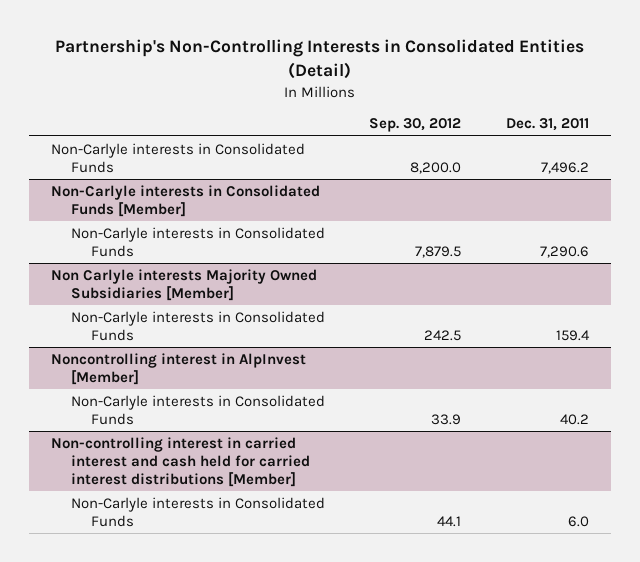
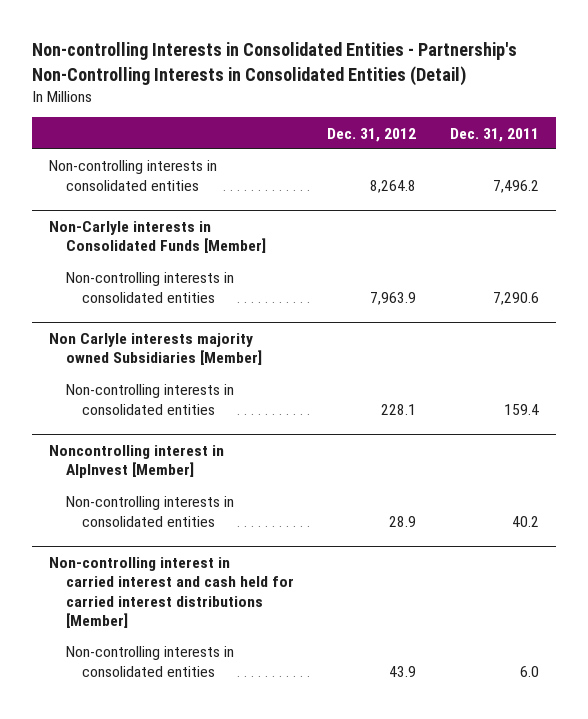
[54,39,584,79] Partnership's Non-Controlling Interests in Consolidated Entities (Detail) -> [32,42,518,86] Non-controlling Interests in Consolidated Entities - Partnership's Non-Controlling Interests in Consolidated Entities (Detail)
[369,118,462,133] Sep. 30, 2012 -> none
none -> [327,127,417,142] Dec. 31, 2012
[50,142,305,173] Non-Carlyle interests in Consolidated Funds -> [49,160,218,191] Non-controlling interests in consolidated entities
[70,226,325,257] Non-Carlyle interests in Consolidated Funds -> [65,272,234,303] Non-controlling interests in consolidated entities
[50,268,317,301] Non Carlyle interests Majority Owned Subsidiaries [Member] -> [49,332,262,366] Non Carlyle interests majority owned Subsidiaries [Member]
[70,310,325,341] Non-Carlyle interests in Consolidated Funds -> [65,384,234,415] Non-controlling interests in consolidated entities
[70,394,325,425] Non-Carlyle interests in Consolidated Funds -> [65,496,234,527] Non-controlling interests in consolidated entities
[70,496,325,527] Non-Carlyle interests in Consolidated Funds -> [65,646,234,677] Non-controlling interests in consolidated entities

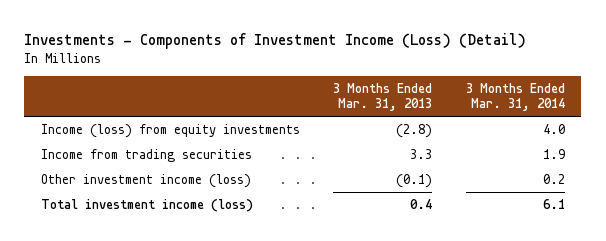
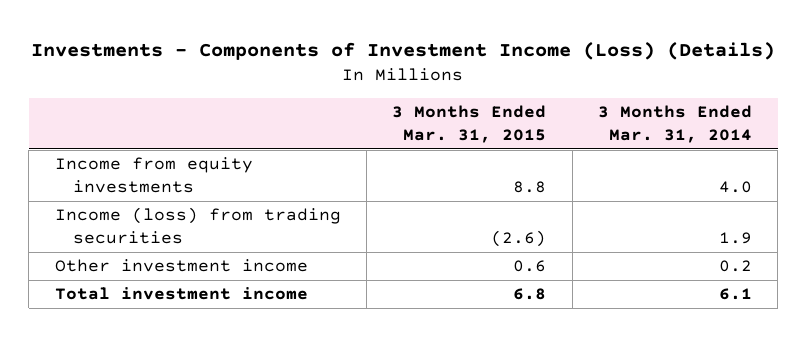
[24,32,527,49] Investments - Components of Investment Income (Loss) (Detail) -> [31,42,776,61] Investments - Components of Investment Income (Loss) (Details)
[333,82,433,112] 3 Months Ended Mar. 31, 2013 -> none
none -> [392,105,547,144] 3 Months Ended Mar. 31, 2015
[41,124,301,139] Income (loss) from equity investments -> [54,157,253,194] Income from equity investments
[41,149,253,163] Income from trading securities -> [54,207,341,245] Income (loss) from trading securities
[41,174,252,189] Other investment income (loss) -> [54,259,308,273] Other investment income
[41,199,254,213] Total investment income (loss) -> [54,287,308,301] Total investment income

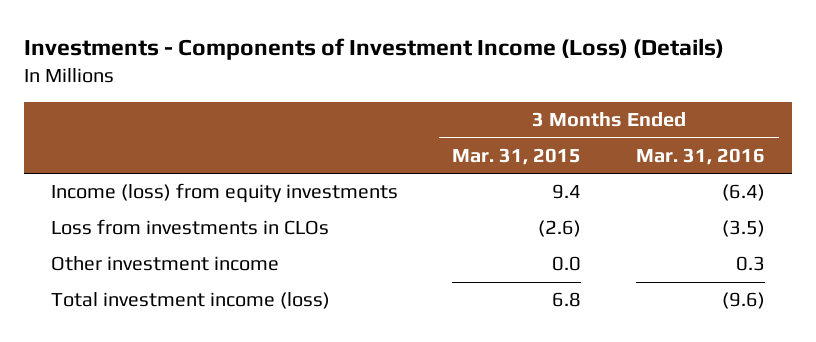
[598,105,753,144] 3 Months Ended Mar. 31, 2014 -> none
none -> [636,147,766,165] Mar. 31, 2016
[54,157,253,194] Income from equity investments -> [50,183,398,204] Income (loss) from equity investments
[513,181,547,194] 8.8 -> [552,184,582,200] 9.4
[54,207,341,245] Income (loss) from trading securities -> [50,219,329,236] Loss from investments in CLOs
[513,260,547,273] 0.6 -> [552,256,582,272] 0.0
[54,287,308,301] Total investment income -> [50,292,330,310] Total investment income (loss)

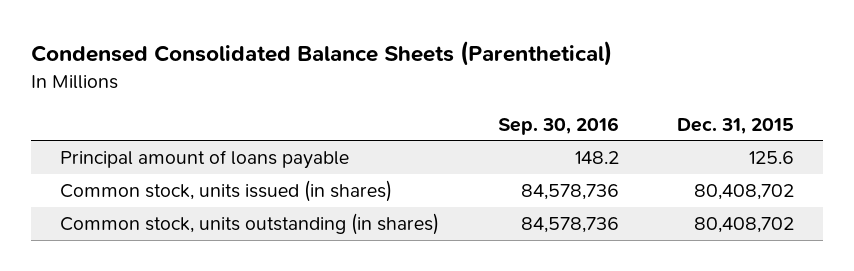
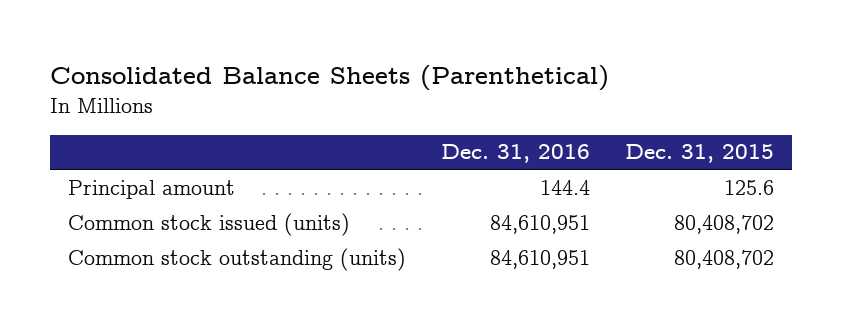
[30,41,612,67] Condensed Consolidated Balance Sheets (Parenthetical) -> [50,64,610,91] Consolidated Balance Sheets (Parenthetical)
[497,116,619,135] Sep. 30, 2016 -> none
none -> [441,144,591,164] Dec. 31, 2016
[60,150,350,170] Principal amount of loans payable -> [67,179,235,199] Principal amount
[60,180,393,203] Common stock, units issued (in shares) -> [67,212,350,236] Common stock issued (units)
[60,213,440,236] Common stock, units outstanding (in shares) -> [67,247,406,271] Common stock outstanding (units)

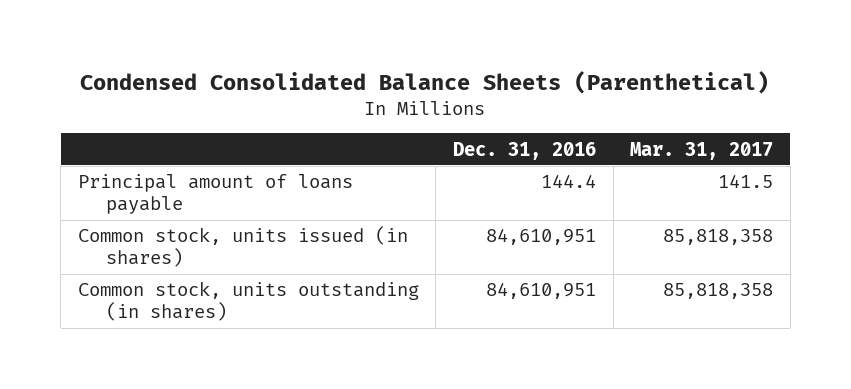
[50,64,610,91] Consolidated Balance Sheets (Parenthetical) -> [80,70,770,94] Condensed Consolidated Balance Sheets (Parenthetical)
[625,144,775,164] Dec. 31, 2015 -> none
none -> [630,141,774,160] Mar. 31, 2017
[67,179,235,199] Principal amount -> [77,174,353,215] Principal amount of loans payable
[67,212,350,236] Common stock issued (units) -> [77,226,408,268] Common stock, units issued (in shares)
[67,247,406,271] Common stock outstanding (units) -> [77,281,419,322] Common stock, units outstanding (in shares)

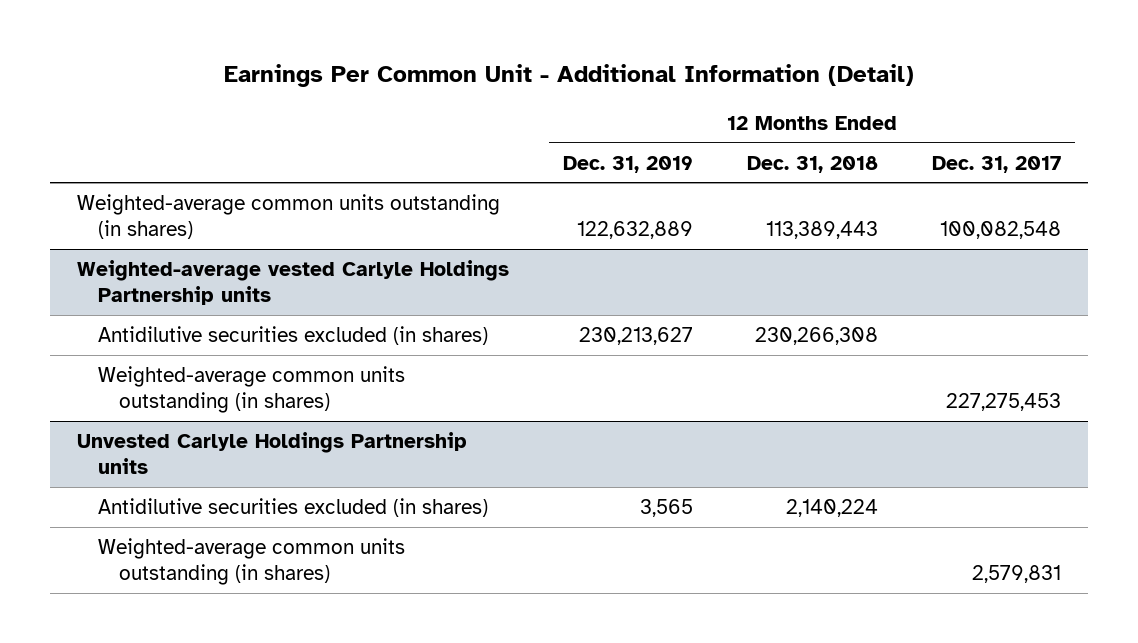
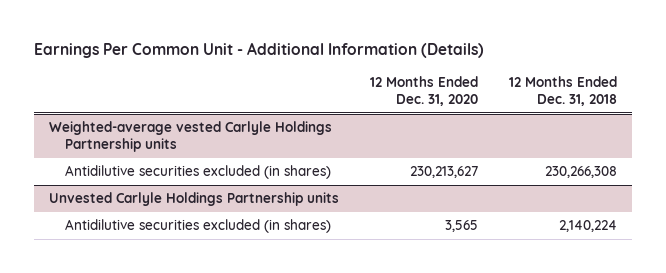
[224,64,915,88] Earnings Per Common Unit - Additional Information (Detail) -> [34,41,485,58] Earnings Per Common Unit - Additional Information (Details)
[562,155,693,173] Dec. 31, 2019 -> none
[932,155,1062,173] Dec. 31, 2017 -> none
none -> [370,75,479,106] 12 Months Ended Dec. 31, 2020
[76,193,500,240] Weighted-average common units outstanding (in shares) -> none
[97,365,405,414] Weighted-average common units outstanding (in shares) -> none
[97,537,405,586] Weighted-average common units outstanding (in shares) -> none

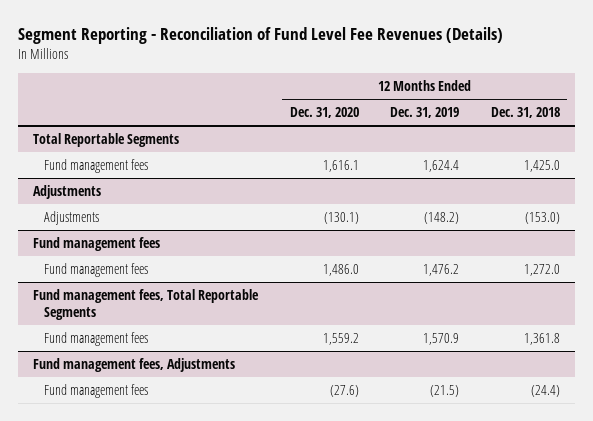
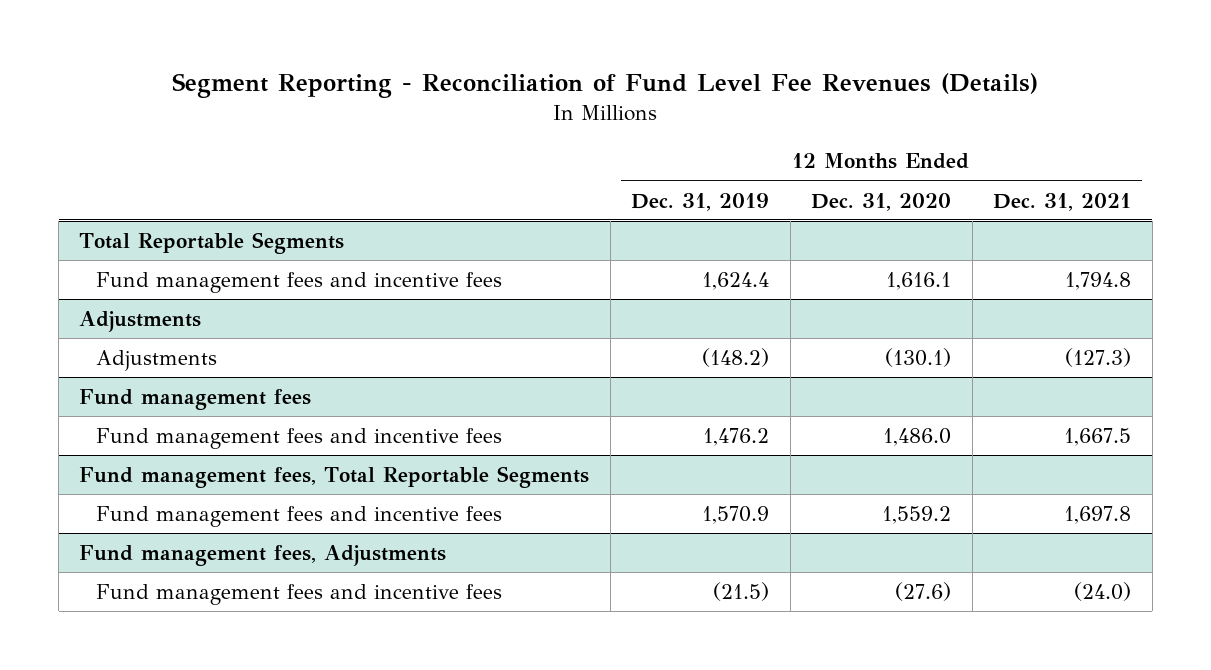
[490,107,560,119] Dec. 31, 2018 -> none
none -> [993,192,1132,211] Dec. 31, 2021
[44,159,149,174] Fund management fees -> [96,271,503,293] Fund management fees and incentive fees
[44,263,149,278] Fund management fees -> [96,427,503,449] Fund management fees and incentive fees
[44,332,149,347] Fund management fees -> [96,505,503,527] Fund management fees and incentive fees
[44,384,149,399] Fund management fees -> [96,583,503,605] Fund management fees and incentive fees

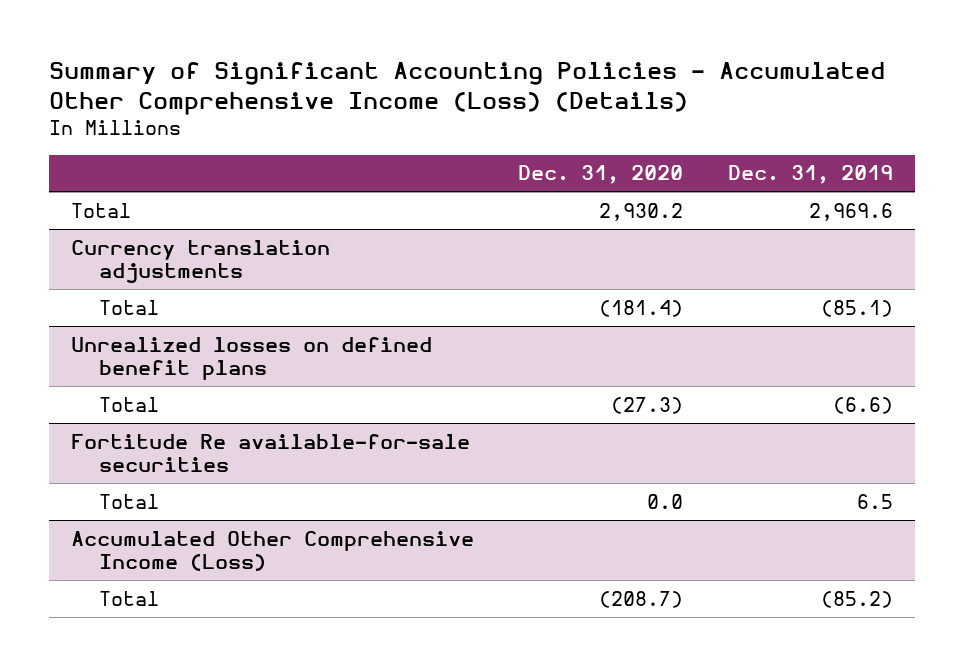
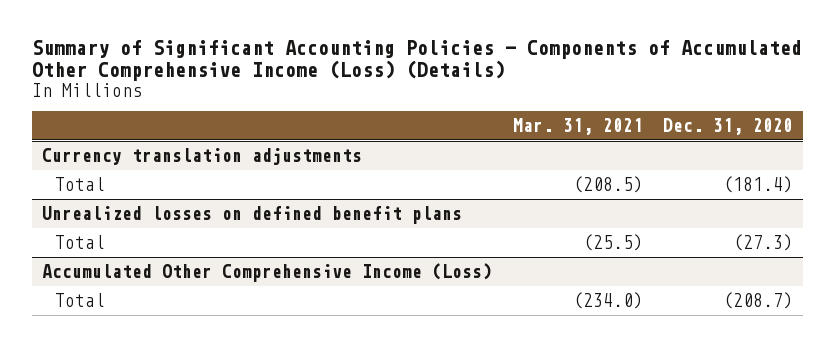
[48,61,885,115] Summary of Significant Accounting Policies - Accumulated Other Comprehensive Income (Loss) (Details) -> [32,39,803,82] Summary of Significant Accounting Policies - Components of Accumulated Other Comprehensive Income (Loss) (Details)
[727,165,893,185] Dec. 31, 2019 -> none
none -> [512,118,643,136] Mar. 31, 2021
[70,202,131,218] Total -> none
[70,433,470,472] Fortitude Re available-for-sale securities -> none
[98,493,159,509] Total -> none

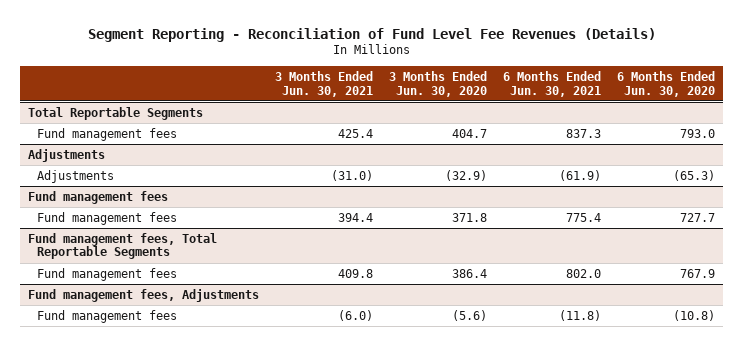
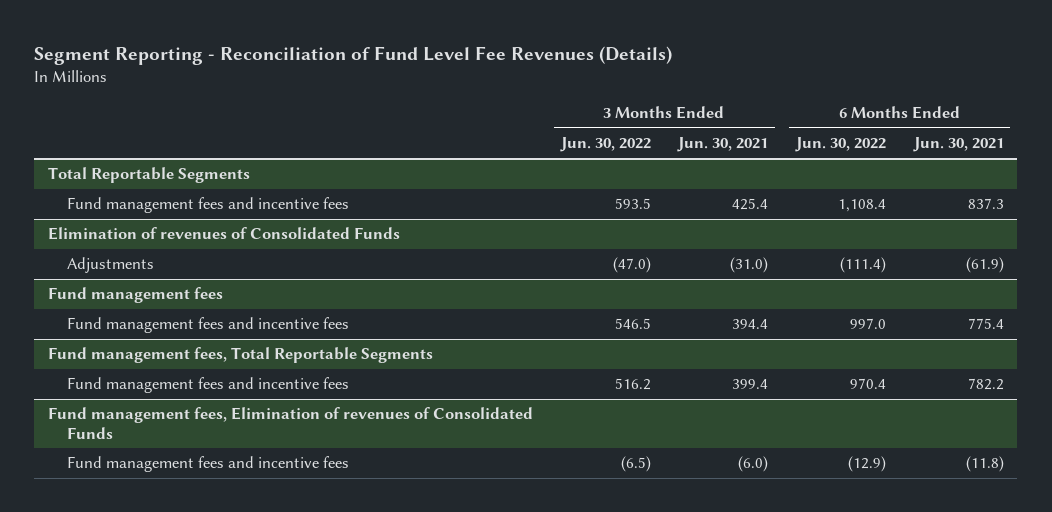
[389,71,488,97] 3 Months Ended Jun. 30, 2020 -> none
[617,71,716,97] 6 Months Ended Jun. 30, 2020 -> none
none -> [559,137,651,153] Jun. 30, 2022
none -> [794,137,886,153] Jun. 30, 2022
[37,127,178,141] Fund management fees -> [67,197,350,214] Fund management fees and incentive fees
[28,148,106,162] Adjustments -> [48,227,401,241] Elimination of revenues of Consolidated Funds
[37,211,178,225] Fund management fees -> [67,317,350,334] Fund management fees and incentive fees
[28,288,260,302] Fund management fees, Adjustments -> none
[37,267,178,281] Fund management fees -> [67,377,350,394] Fund management fees and incentive fees
[338,268,374,278] 409.8 -> [732,379,769,390] 399.4
[566,268,602,278] 802.0 -> [967,378,1004,391] 782.2
none -> [48,407,534,439] Fund management fees, Elimination of revenues of Consolidated Funds
[37,309,178,323] Fund management fees -> [67,456,350,473] Fund management fees and incentive fees

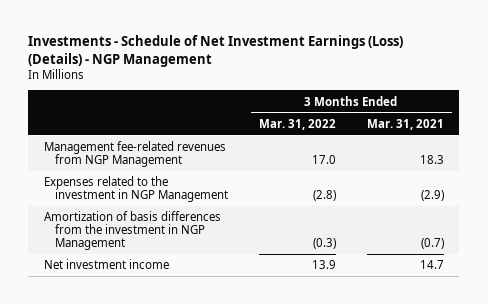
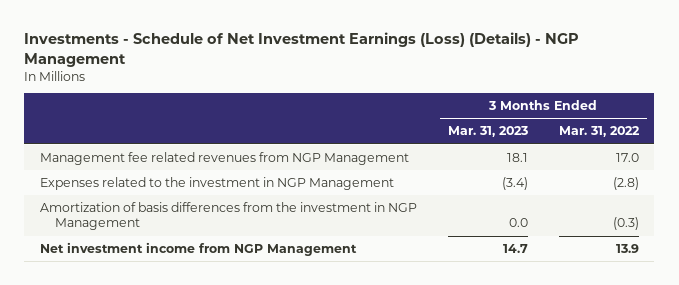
[366,118,444,130] Mar. 31, 2021 -> none
none -> [447,126,528,138] Mar. 31, 2023
[43,141,226,168] Management fee-related revenues from NGP Management -> [39,152,409,166] Management fee related revenues from NGP Management
[43,259,169,270] Net investment income -> [39,242,357,257] Net investment income from NGP Management

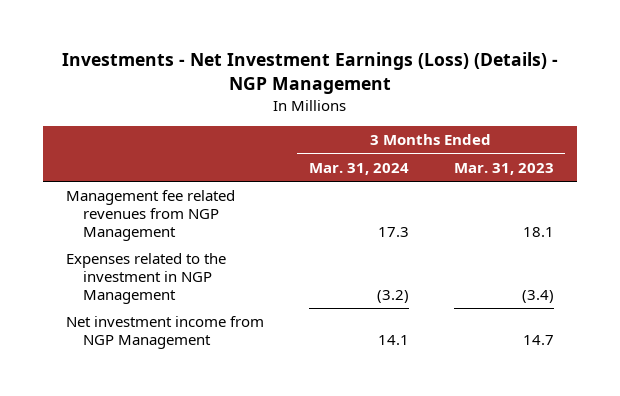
[24,31,580,67] Investments - Schedule of Net Investment Earnings (Loss) (Details) - NGP Management -> [61,52,558,95] Investments - Net Investment Earnings (Loss) (Details) - NGP Management
[558,126,640,138] Mar. 31, 2022 -> none
none -> [308,162,409,175] Mar. 31, 2024
[39,202,417,231] Amortization of basis differences from the investment in NGP Management -> none

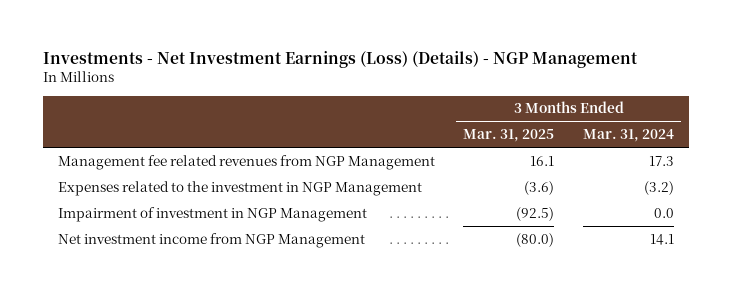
[454,162,555,175] Mar. 31, 2023 -> none
none -> [463,129,555,143] Mar. 31, 2025
none -> [57,206,367,222] Impairment of investment in NGP Management

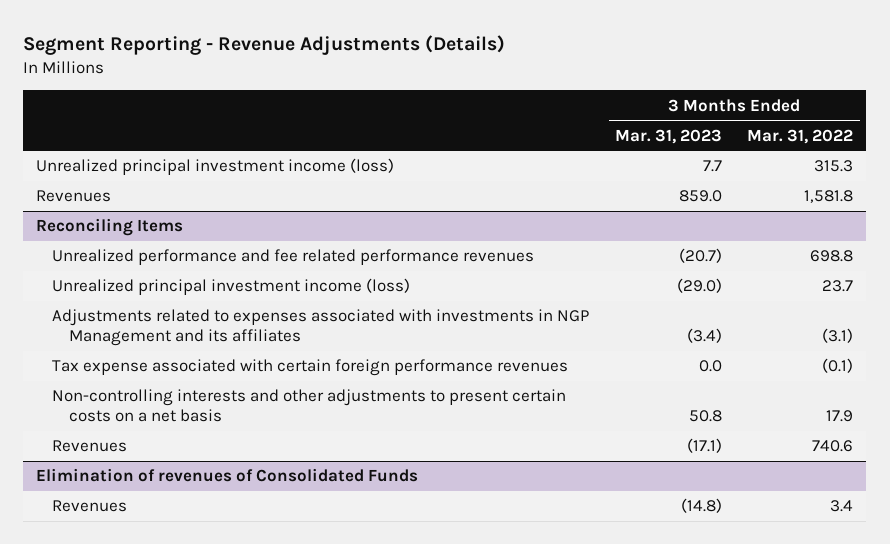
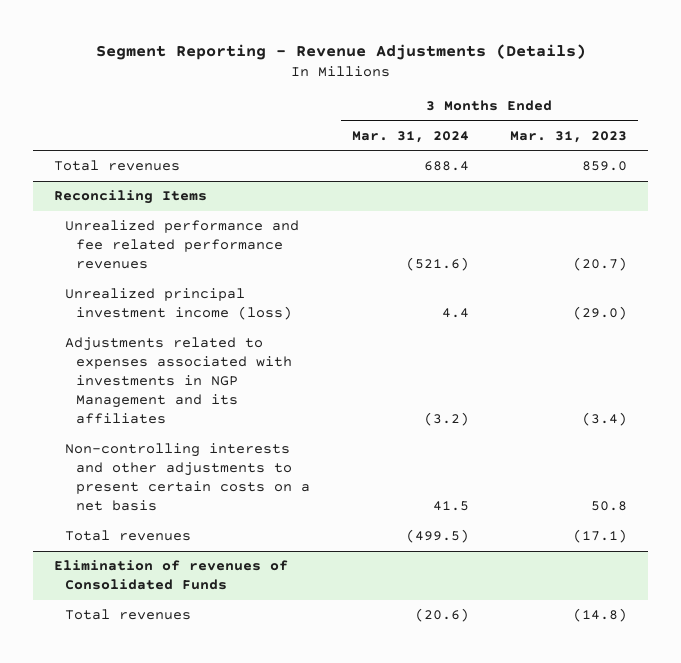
[747,128,854,144] Mar. 31, 2022 -> none
none -> [351,130,469,143] Mar. 31, 2024
[36,158,395,176] Unrealized principal investment income (loss) -> none
[36,190,112,203] Revenues -> [53,160,180,172] Total revenues
[52,359,569,377] Tax expense associated with certain foreign performance revenues -> none
[52,440,128,453] Revenues -> [64,530,191,542] Total revenues
[52,500,128,513] Revenues -> [64,609,191,621] Total revenues

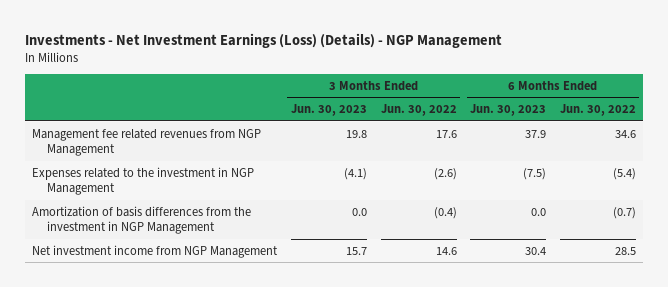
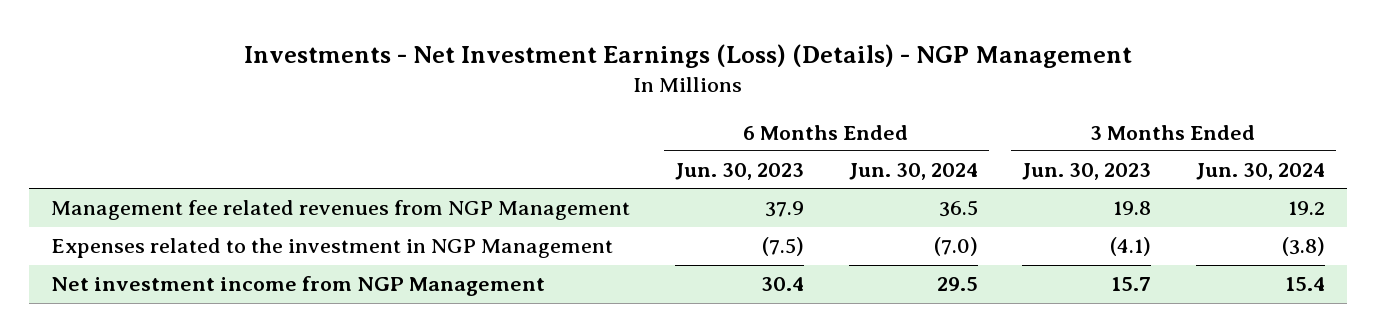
[380,104,457,117] Jun. 30, 2022 -> none
[559,104,636,117] Jun. 30, 2022 -> none
none -> [848,163,978,181] Jun. 30, 2024
none -> [1195,163,1325,181] Jun. 30, 2024
[32,205,252,235] Amortization of basis differences from the investment in NGP Management -> none

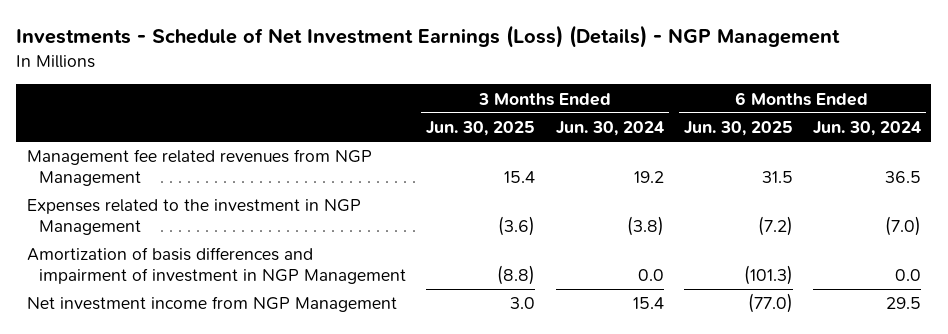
[244,43,1133,68] Investments - Net Investment Earnings (Loss) (Details) - NGP Management -> [16,25,841,49] Investments - Schedule of Net Investment Earnings (Loss) (Details) - NGP Management
[674,163,804,181] Jun. 30, 2023 -> none
[1022,163,1152,181] Jun. 30, 2023 -> none
none -> [426,121,536,137] Jun. 30, 2025
none -> [683,121,793,137] Jun. 30, 2025
none -> [26,247,407,284] Amortization of basis differences and impairment of investment in NGP Management

